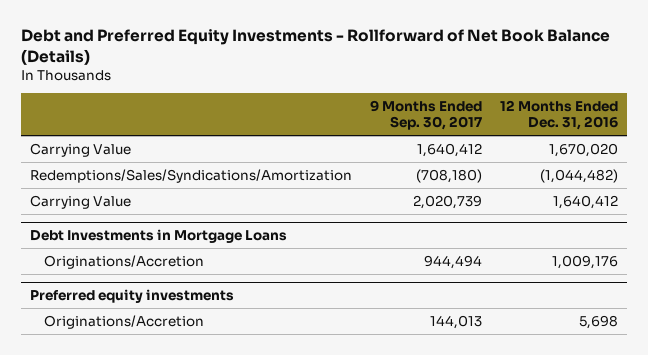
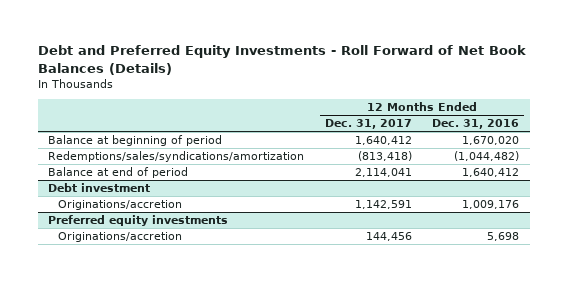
[20,29,610,65] Debt and Preferred Equity Investments - Rollforward of Net Book Balance (Details) -> [38,45,527,75] Debt and Preferred Equity Investments - Roll Forward of Net Book Balances (Details)
[370,99,483,131] 9 Months Ended Sep. 30, 2017 -> none
none -> [324,119,412,130] Dec. 31, 2017
[29,142,131,157] Carrying Value -> [48,135,223,147] Balance at beginning of period
[29,168,352,183] Redemptions/Sales/Syndications/Amortization -> [48,151,305,163] Redemptions/sales/syndications/amortization
[29,194,131,209] Carrying Value -> [48,167,189,179] Balance at end of period
[29,228,287,243] Debt Investments in Mortgage Loans -> [48,183,151,193] Debt investment
[43,254,204,269] Originations/Accretion -> [58,200,183,211] Originations/accretion
[43,314,204,329] Originations/Accretion -> [58,232,183,243] Originations/accretion

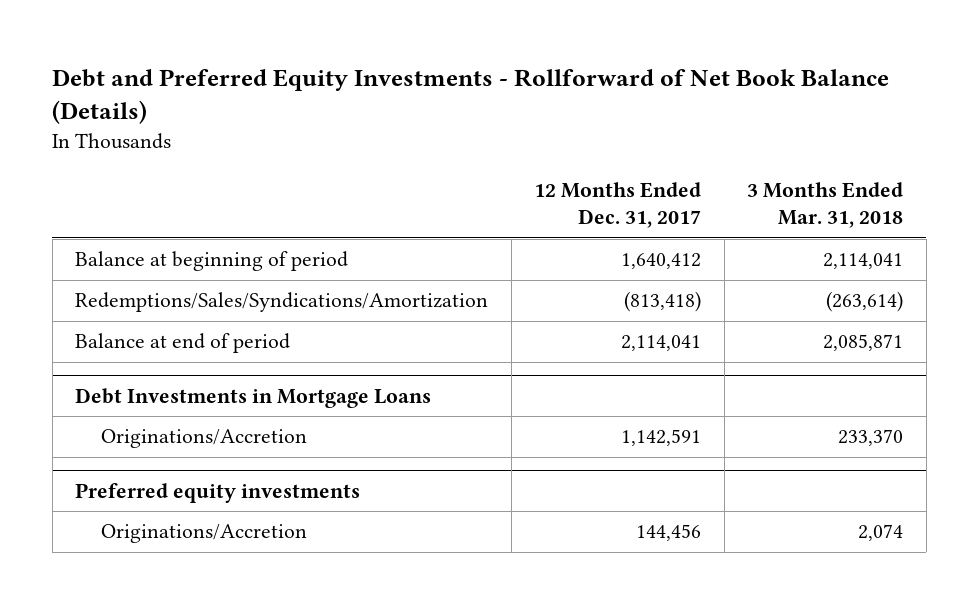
[38,45,527,75] Debt and Preferred Equity Investments - Roll Forward of Net Book Balances (Details) -> [52,68,890,124] Debt and Preferred Equity Investments - Rollforward of Net Book Balance (Details)
[432,119,520,130] Dec. 31, 2016 -> none
none -> [747,181,904,229] 3 Months Ended Mar. 31, 2018
[48,151,305,163] Redemptions/sales/syndications/amortization -> [75,292,489,313] Redemptions/Sales/Syndications/Amortization
[48,183,151,193] Debt investment -> [75,388,432,409] Debt Investments in Mortgage Loans
[58,200,183,211] Originations/accretion -> [100,429,307,449] Originations/Accretion
[58,232,183,243] Originations/accretion -> [100,524,307,544] Originations/Accretion

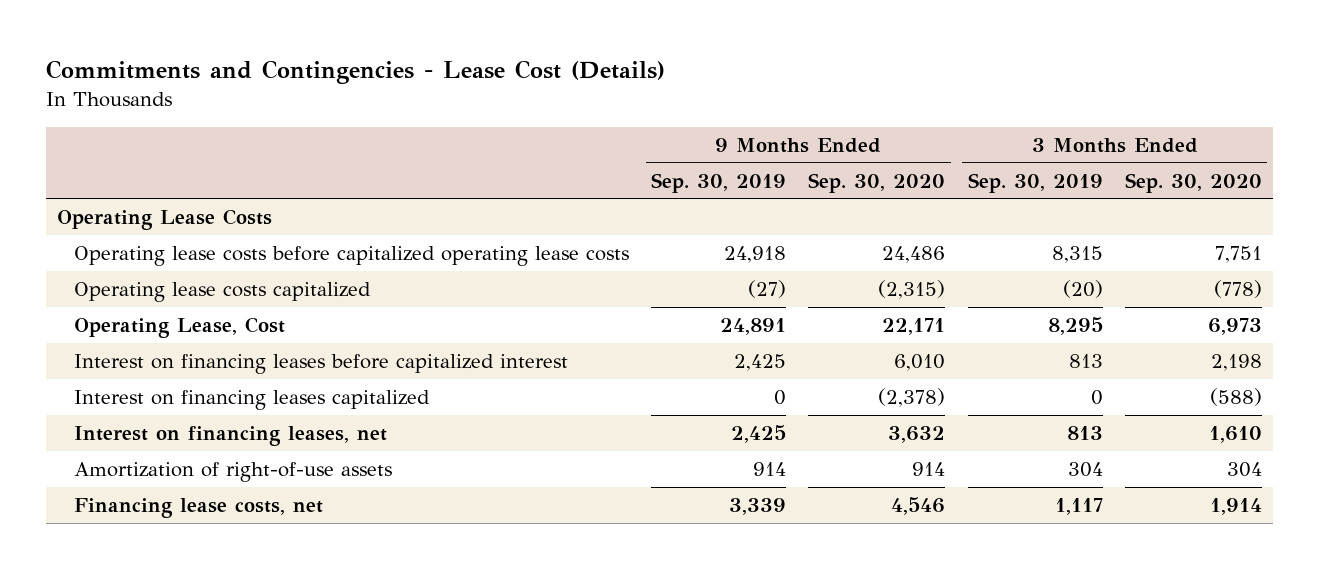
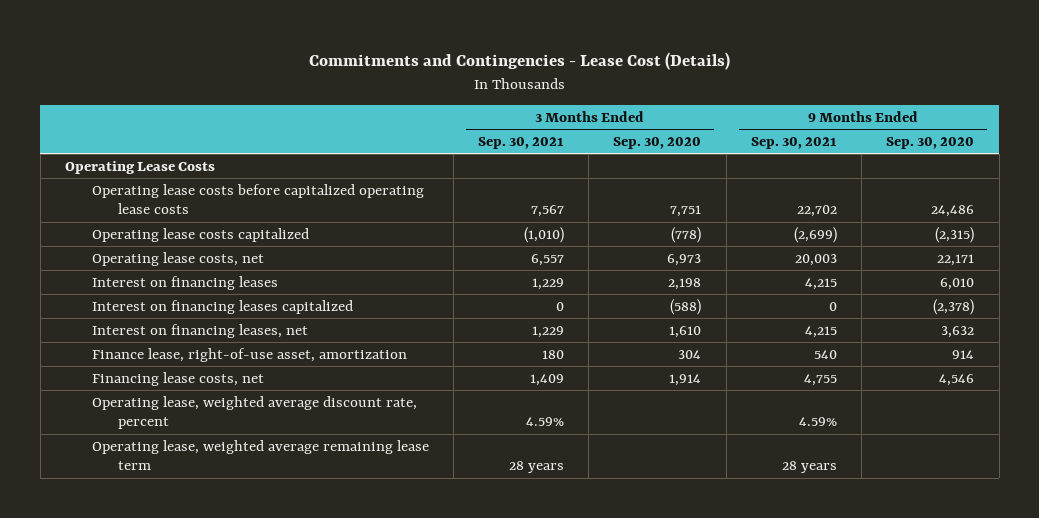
[651,172,787,193] Sep. 30, 2019 -> none
[967,172,1103,193] Sep. 30, 2019 -> none
none -> [477,136,564,149] Sep. 30, 2021
none -> [750,136,837,149] Sep. 30, 2021
[74,316,286,338] Operating Lease, Cost -> [91,251,264,266] Operating lease costs, net
[74,353,569,374] Interest on financing leases before capitalized interest -> [91,275,278,290] Interest on financing leases
[74,461,393,482] Amortization of right-of-use assets -> [91,347,407,362] Finance lease, right-of-use asset, amortization
none -> [91,395,417,430] Operating lease, weighted average discount rate, percent
none -> [91,439,429,471] Operating lease, weighted average remaining lease term

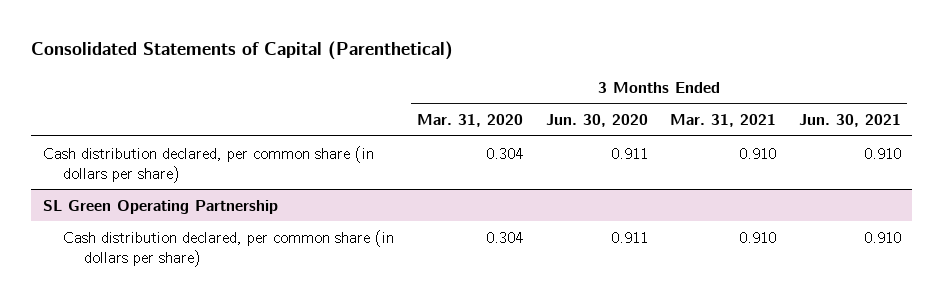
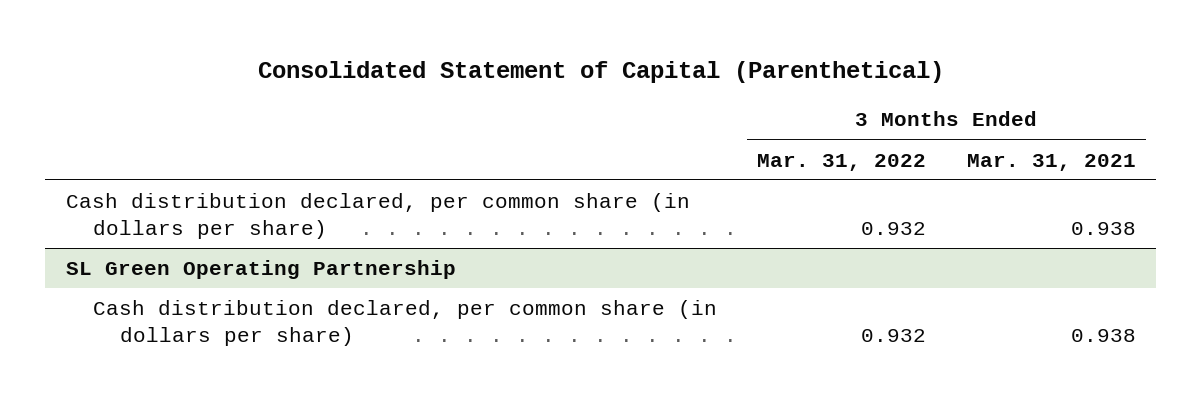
[31,41,454,61] Consolidated Statements of Capital (Parenthetical) -> [257,60,944,83] Consolidated Statement of Capital (Parenthetical)
[417,113,524,127] Mar. 31, 2020 -> none
[545,113,648,127] Jun. 30, 2020 -> none
[799,113,902,127] Jun. 30, 2021 -> none
none -> [757,153,927,171] Mar. 31, 2022
[739,147,777,159] 0.910 -> [1070,221,1136,235] 0.938
[739,231,777,243] 0.910 -> [1070,328,1136,342] 0.938

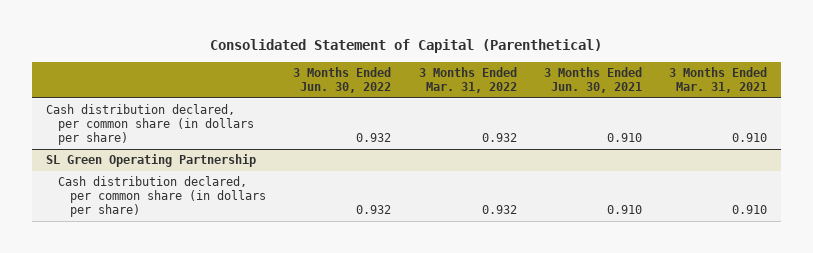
none -> [293,67,392,93] 3 Months Ended Jun. 30, 2022
none -> [543,67,642,93] 3 Months Ended Jun. 30, 2021
[1070,221,1136,235] 0.938 -> [732,132,768,142] 0.910
[1070,328,1136,342] 0.938 -> [732,204,768,214] 0.910

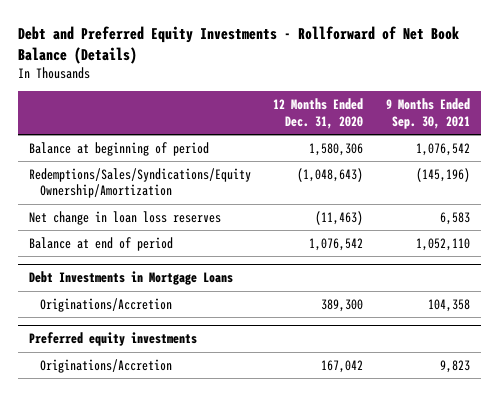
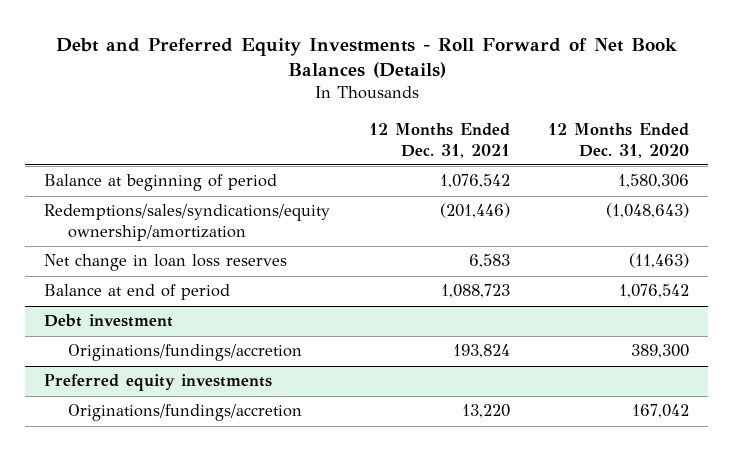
[17,25,459,64] Debt and Preferred Equity Investments - Rollforward of Net Book Balance (Details) -> [55,37,677,79] Debt and Preferred Equity Investments - Roll Forward of Net Book Balances (Details)
[385,98,470,129] 9 Months Ended Sep. 30, 2021 -> none
none -> [368,123,510,158] 12 Months Ended Dec. 31, 2021
[29,167,252,199] Redemptions/Sales/Syndications/Equity Ownership/Amortization -> [44,204,331,241] Redemptions/sales/syndications/equity ownership/amortization
[29,271,234,286] Debt Investments in Mortgage Loans -> [44,314,174,328] Debt investment
[40,297,173,312] Originations/Accretion -> [67,344,302,362] Originations/fundings/accretion
[40,358,173,373] Originations/Accretion -> [67,404,302,422] Originations/fundings/accretion

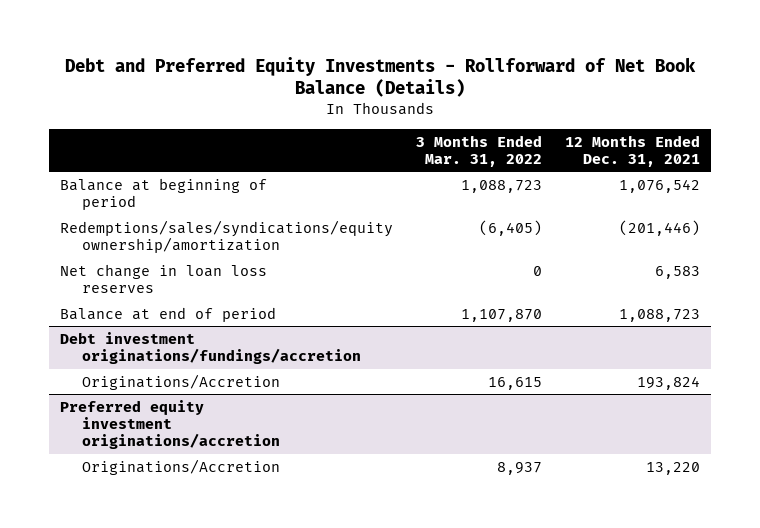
[55,37,677,79] Debt and Preferred Equity Investments - Roll Forward of Net Book Balances (Details) -> [65,56,697,98] Debt and Preferred Equity Investments - Rollforward of Net Book Balance (Details)
[548,123,690,158] 12 Months Ended Dec. 31, 2020 -> none
none -> [416,134,543,167] 3 Months Ended Mar. 31, 2022
[44,314,174,328] Debt investment -> [60,331,362,364] Debt investment originations/fundings/accretion
[67,344,302,362] Originations/fundings/accretion -> [82,373,281,390] Originations/Accretion
[44,374,273,392] Preferred equity investments -> [60,399,281,450] Preferred equity investment originations/accretion
[67,404,302,422] Originations/fundings/accretion -> [82,458,281,475] Originations/Accretion

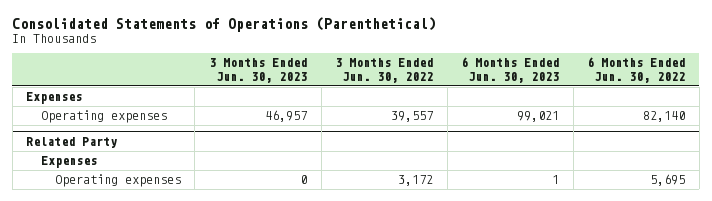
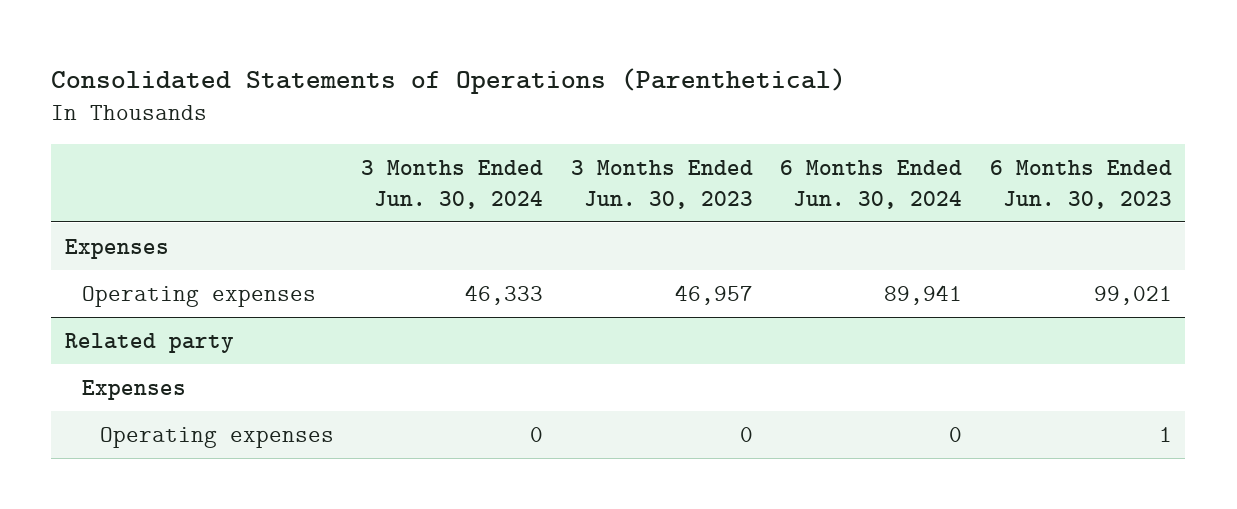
[335,58,434,83] 3 Months Ended Jun. 30, 2022 -> none
[587,57,686,83] 6 Months Ended Jun. 30, 2022 -> none
none -> [361,159,544,209] 3 Months Ended Jun. 30, 2024
none -> [780,159,963,209] 6 Months Ended Jun. 30, 2024
[26,137,118,149] Related Party -> [64,332,234,353] Related party

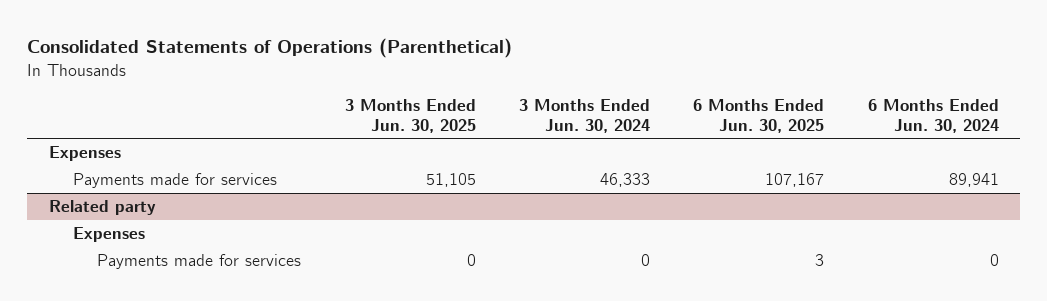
[570,159,753,209] 3 Months Ended Jun. 30, 2023 -> none
[989,159,1172,209] 6 Months Ended Jun. 30, 2023 -> none
none -> [344,99,476,133] 3 Months Ended Jun. 30, 2025
none -> [693,99,825,133] 6 Months Ended Jun. 30, 2025
[82,285,317,307] Operating expenses -> [72,173,277,189] Payments made for services
[99,426,334,448] Operating expenses -> [97,254,302,270] Payments made for services

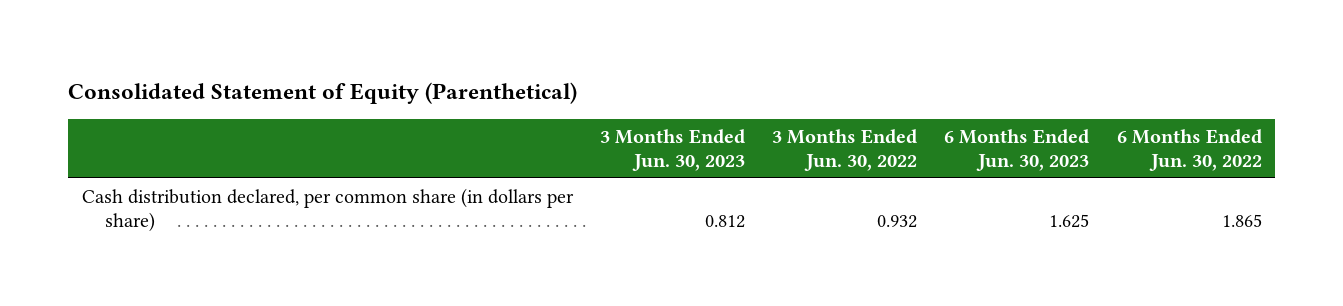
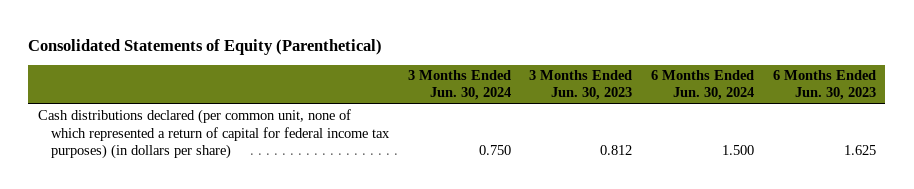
[68,82,578,105] Consolidated Statement of Equity (Parenthetical) -> [28,38,383,55] Consolidated Statements of Equity (Parenthetical)
[772,128,918,172] 3 Months Ended Jun. 30, 2022 -> none
[1116,128,1262,172] 6 Months Ended Jun. 30, 2022 -> none
none -> [407,70,511,101] 3 Months Ended Jun. 30, 2024
none -> [651,70,755,101] 6 Months Ended Jun. 30, 2024
[81,187,574,232] Cash distribution declared, per common share (in dollars per share) -> [37,109,390,159] Cash distributions declared (per common unit, none of which represented a return of capital for federal income tax purposes) (in dollars per share)

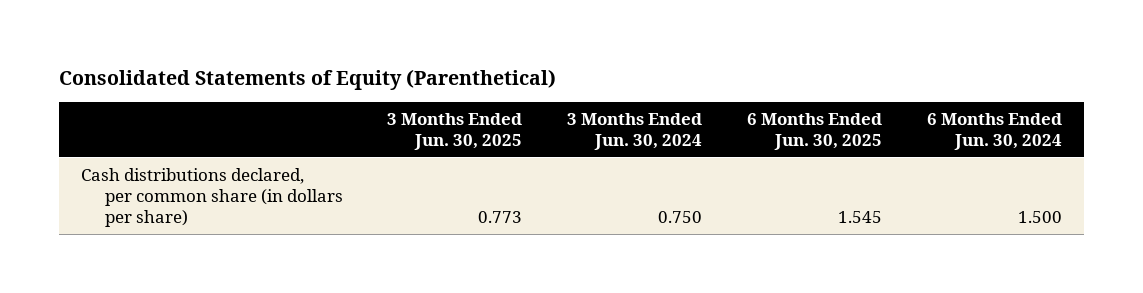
[529,70,633,101] 3 Months Ended Jun. 30, 2023 -> none
[772,70,876,101] 6 Months Ended Jun. 30, 2023 -> none
none -> [387,113,523,151] 3 Months Ended Jun. 30, 2025
none -> [746,113,882,151] 6 Months Ended Jun. 30, 2025
[37,109,390,159] Cash distributions declared (per common unit, none of which represented a return of capital for federal income tax purposes) (in dollars per share) -> [81,167,343,228] Cash distributions declared, per common share (in dollars per share)

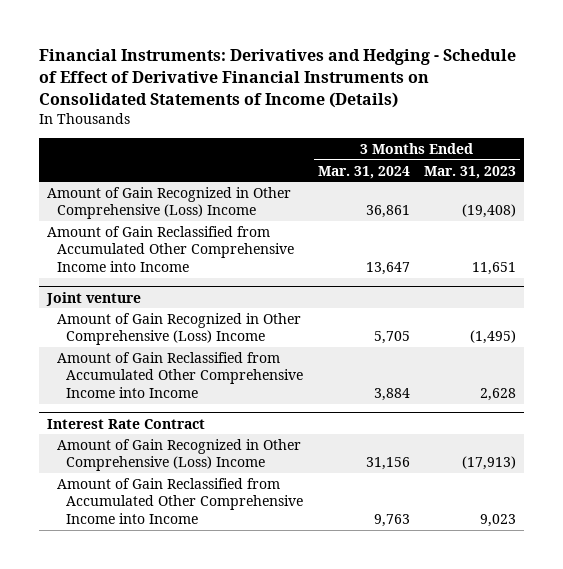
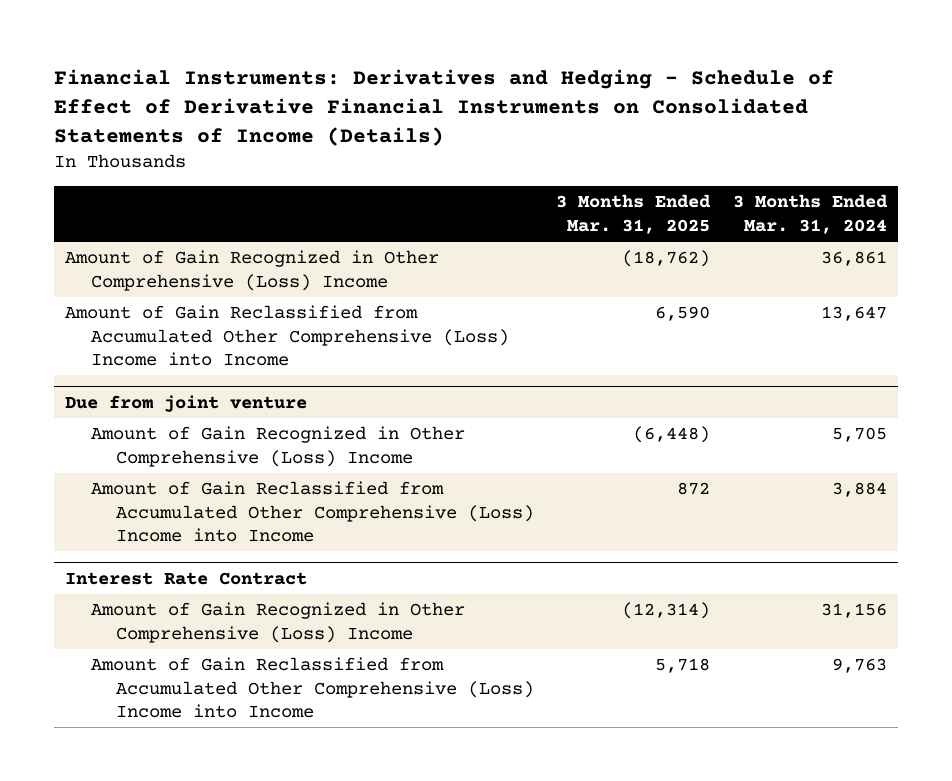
[424,165,517,179] Mar. 31, 2023 -> none
none -> [556,194,712,234] 3 Months Ended Mar. 31, 2025
[46,225,294,273] Amount of Gain Reclassified from Accumulated Other Comprehensive Income into Income -> [65,305,509,367] Amount of Gain Reclassified from Accumulated Other Comprehensive (Loss) Income into Income
[45,291,141,306] Joint venture -> [65,394,308,412] Due from joint venture
[56,351,304,399] Amount of Gain Reclassified from Accumulated Other Comprehensive Income into Income -> [90,481,535,543] Amount of Gain Reclassified from Accumulated Other Comprehensive (Loss) Income into Income
[56,477,304,525] Amount of Gain Reclassified from Accumulated Other Comprehensive Income into Income -> [90,657,535,719] Amount of Gain Reclassified from Accumulated Other Comprehensive (Loss) Income into Income

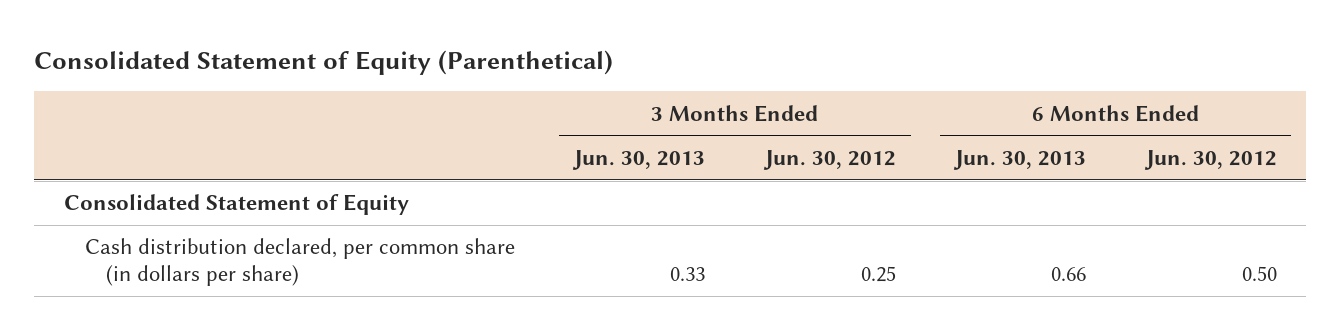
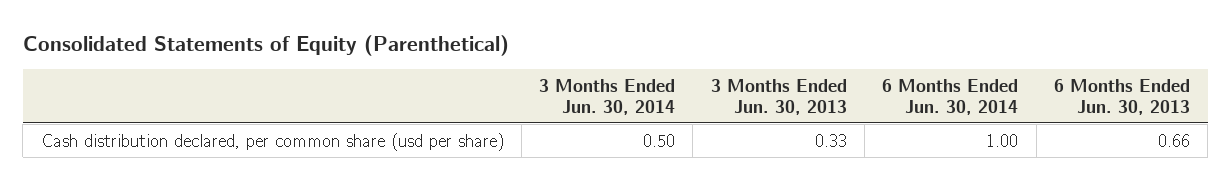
[33,49,613,75] Consolidated Statement of Equity (Parenthetical) -> [22,35,509,57] Consolidated Statements of Equity (Parenthetical)
[762,150,896,171] Jun. 30, 2012 -> none
[1143,150,1277,171] Jun. 30, 2012 -> none
none -> [539,78,676,115] 3 Months Ended Jun. 30, 2014
none -> [882,78,1019,115] 6 Months Ended Jun. 30, 2014
[63,194,409,216] Consolidated Statement of Equity -> none
[84,238,515,287] Cash distribution declared, per common share (in dollars per share) -> [40,132,504,151] Cash distribution declared, per common share (usd per share)

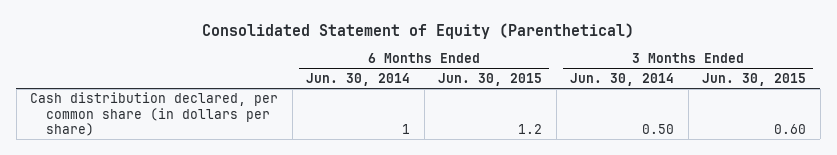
[22,35,509,57] Consolidated Statements of Equity (Parenthetical) -> [202,23,635,40] Consolidated Statement of Equity (Parenthetical)
[710,78,847,115] 3 Months Ended Jun. 30, 2013 -> none
[1053,78,1190,115] 6 Months Ended Jun. 30, 2013 -> none
none -> [438,73,543,87] Jun. 30, 2015
none -> [702,73,807,87] Jun. 30, 2015
[40,132,504,151] Cash distribution declared, per common share (usd per share) -> [30,92,279,136] Cash distribution declared, per common share (in dollars per share)
[986,133,1019,147] 1.00 -> [402,123,411,134] 1

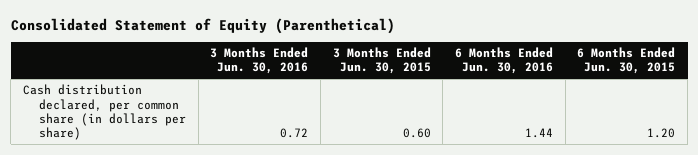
[306,73,411,87] Jun. 30, 2014 -> none
[570,73,675,87] Jun. 30, 2014 -> none
none -> [210,47,309,75] 3 Months Ended Jun. 30, 2016
none -> [455,47,554,75] 6 Months Ended Jun. 30, 2016
[518,123,543,134] 1.2 -> [647,127,676,138] 1.20

